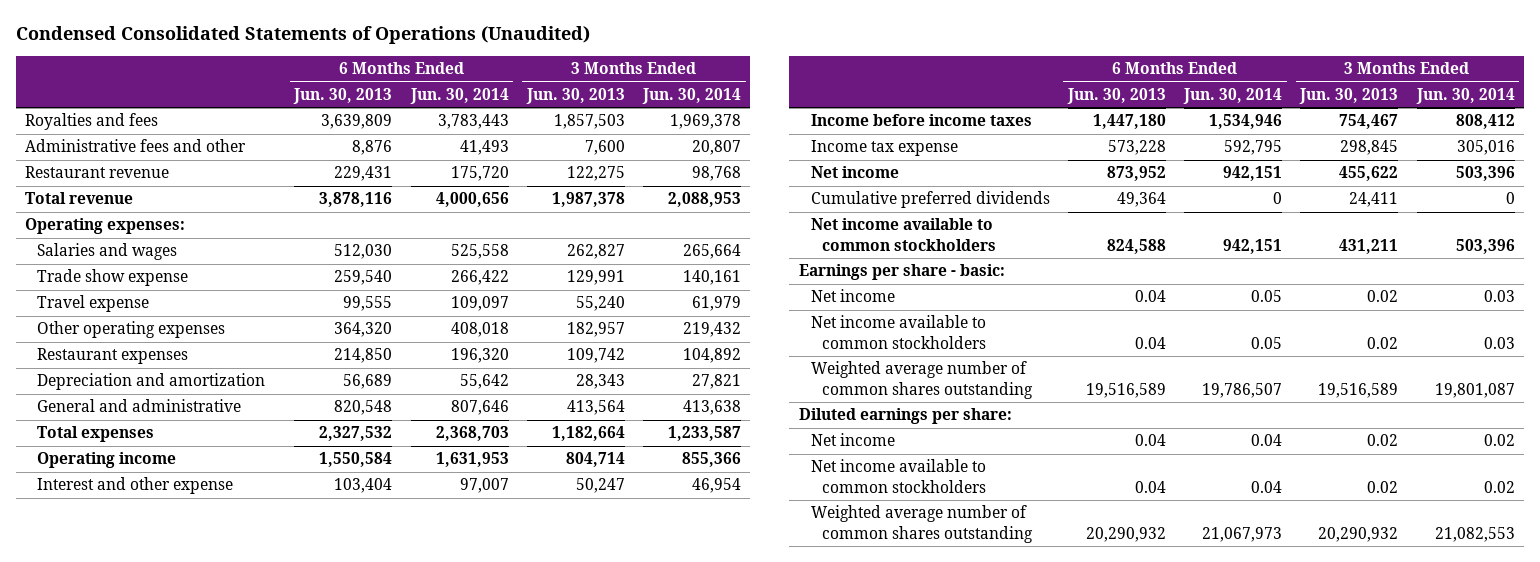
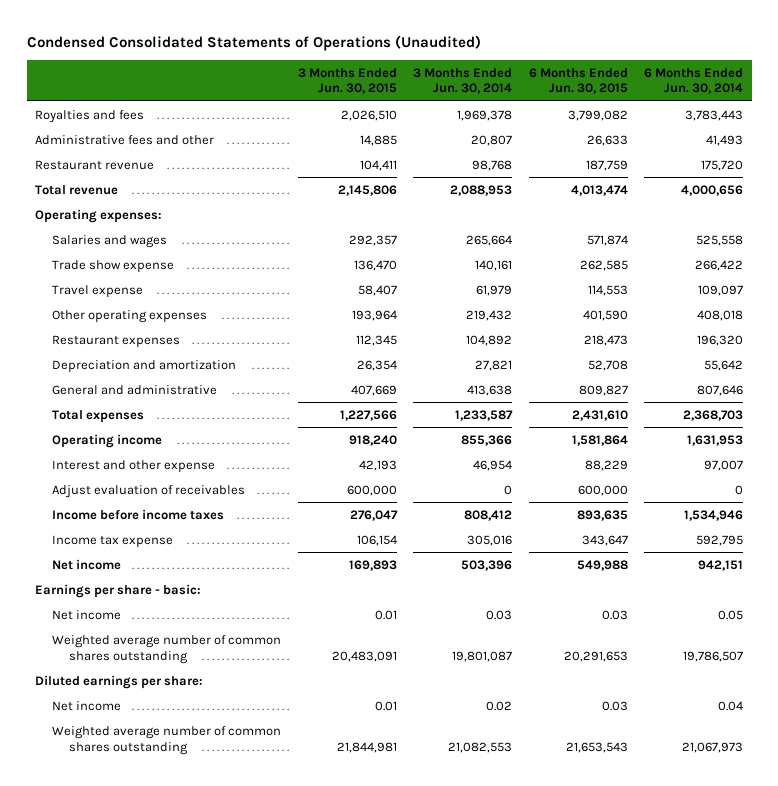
[293,88,393,105] Jun. 30, 2013 -> none
[525,88,625,105] Jun. 30, 2013 -> none
none -> [297,67,397,95] 3 Months Ended Jun. 30, 2015
none -> [528,67,628,95] 6 Months Ended Jun. 30, 2015
none -> [52,484,246,498] Adjust evaluation of receivables
[810,191,1050,209] Cumulative preferred dividends -> none
[810,218,997,251] Net income available to common stockholders -> none
[810,315,987,349] Net income available to common stockholders -> none
[810,459,987,493] Net income available to common stockholders -> none

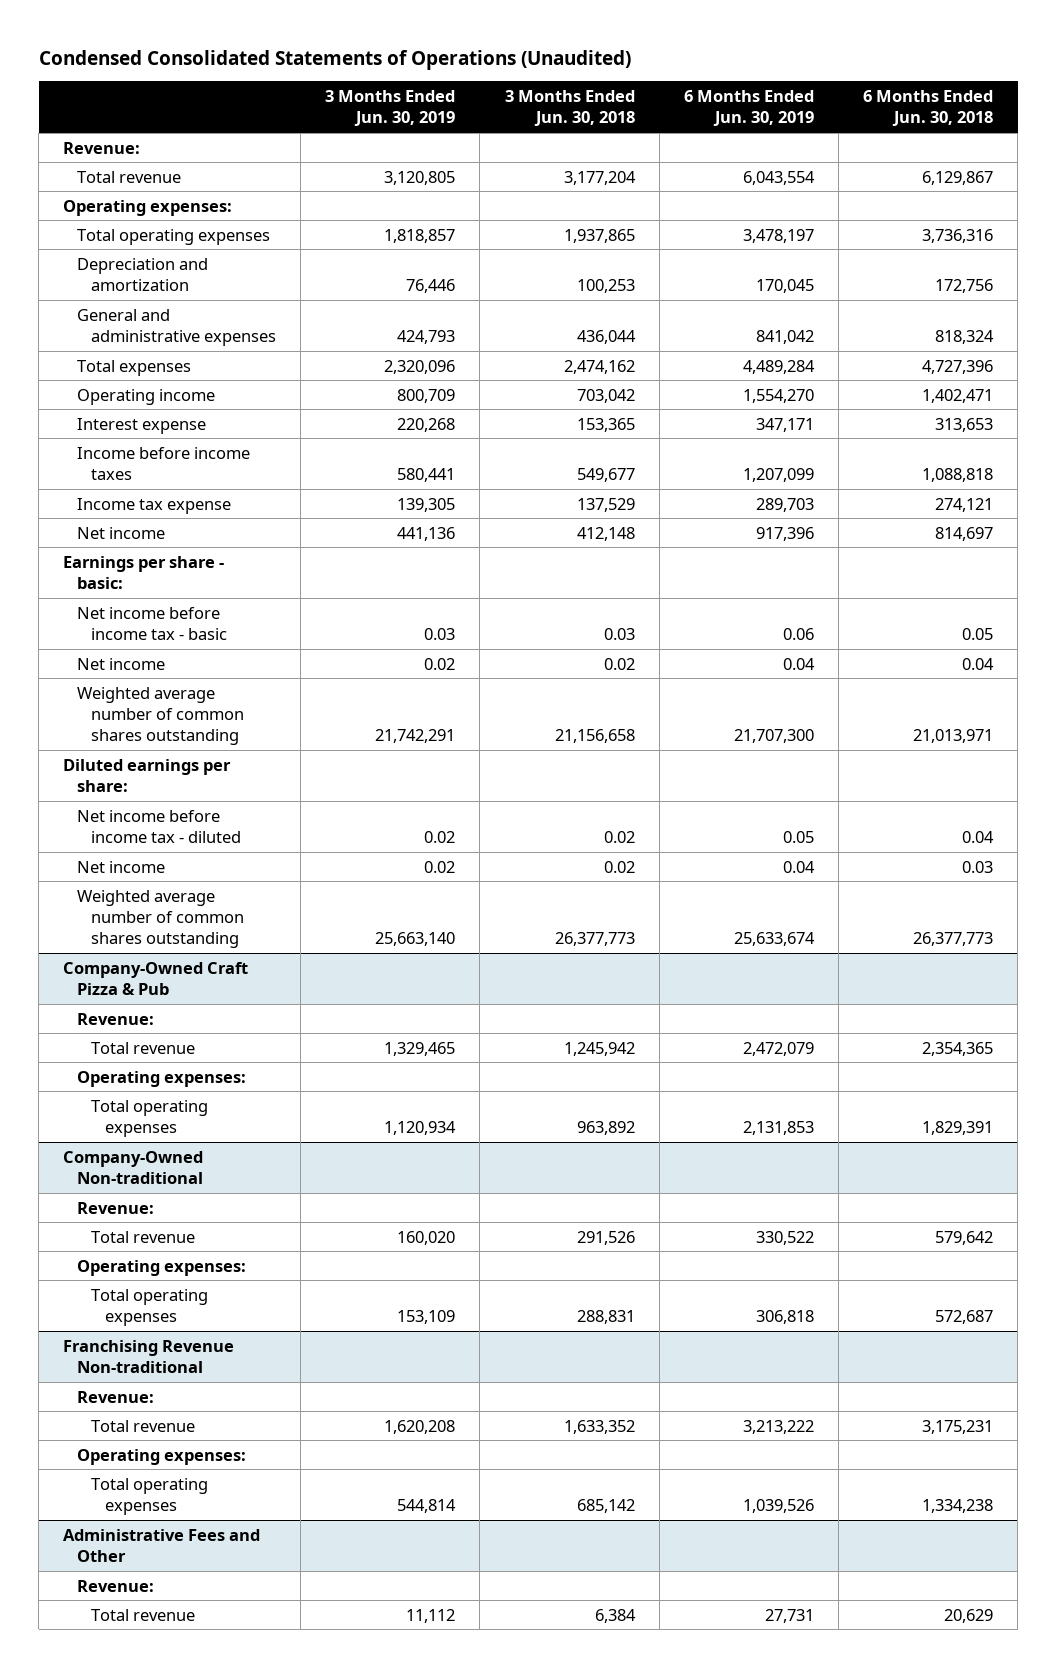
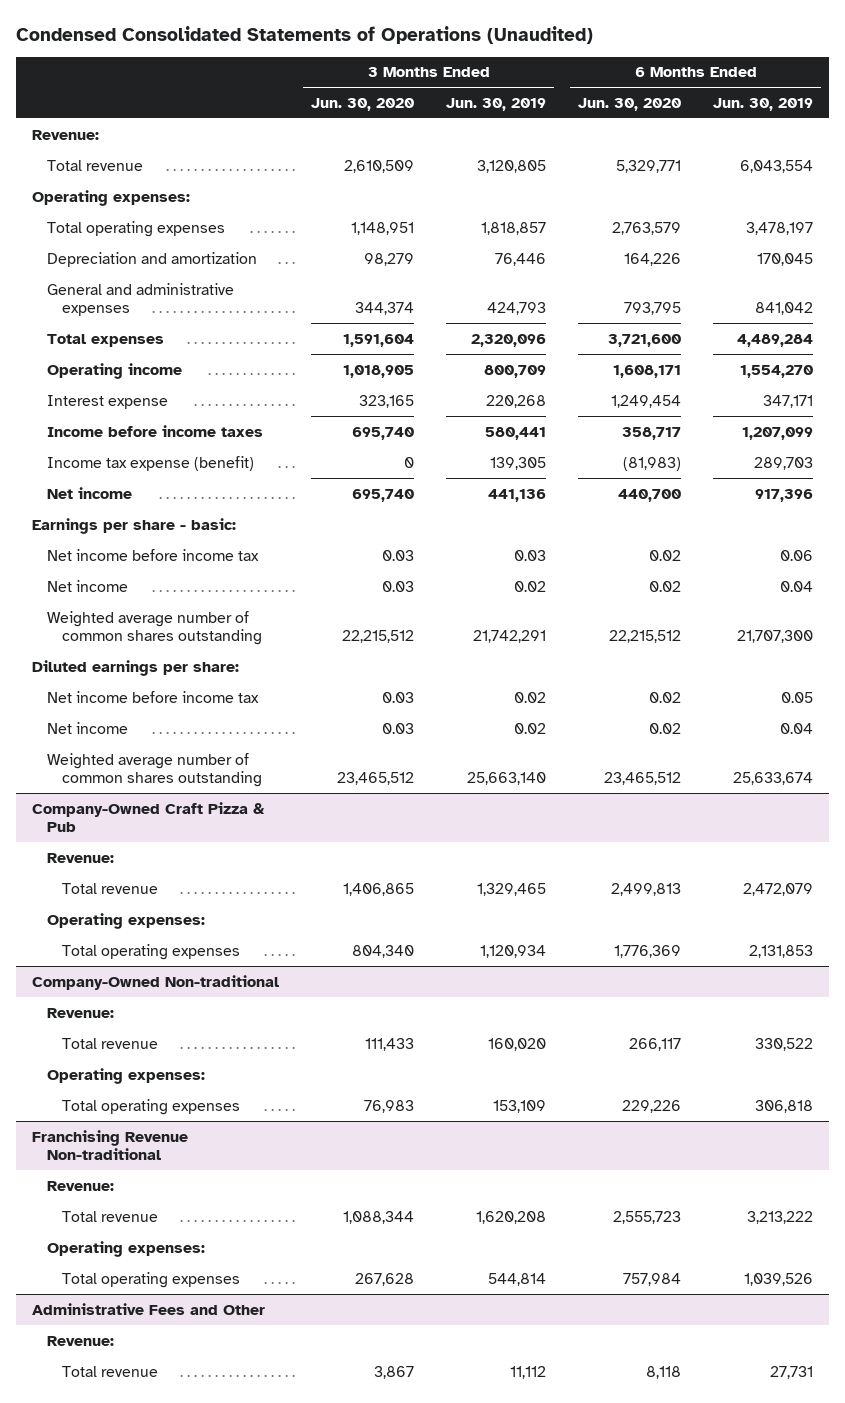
[504,89,635,127] 3 Months Ended Jun. 30, 2018 -> none
[863,89,994,127] 6 Months Ended Jun. 30, 2018 -> none
none -> [310,98,414,112] Jun. 30, 2020
none -> [578,98,682,112] Jun. 30, 2020
[77,497,232,514] Income tax expense -> [47,455,255,471] Income tax expense (benefit)
[77,606,228,641] Net income before income tax - basic -> [47,548,260,561] Net income before income tax
[77,809,242,844] Net income before income tax - diluted -> [47,690,260,703] Net income before income tax

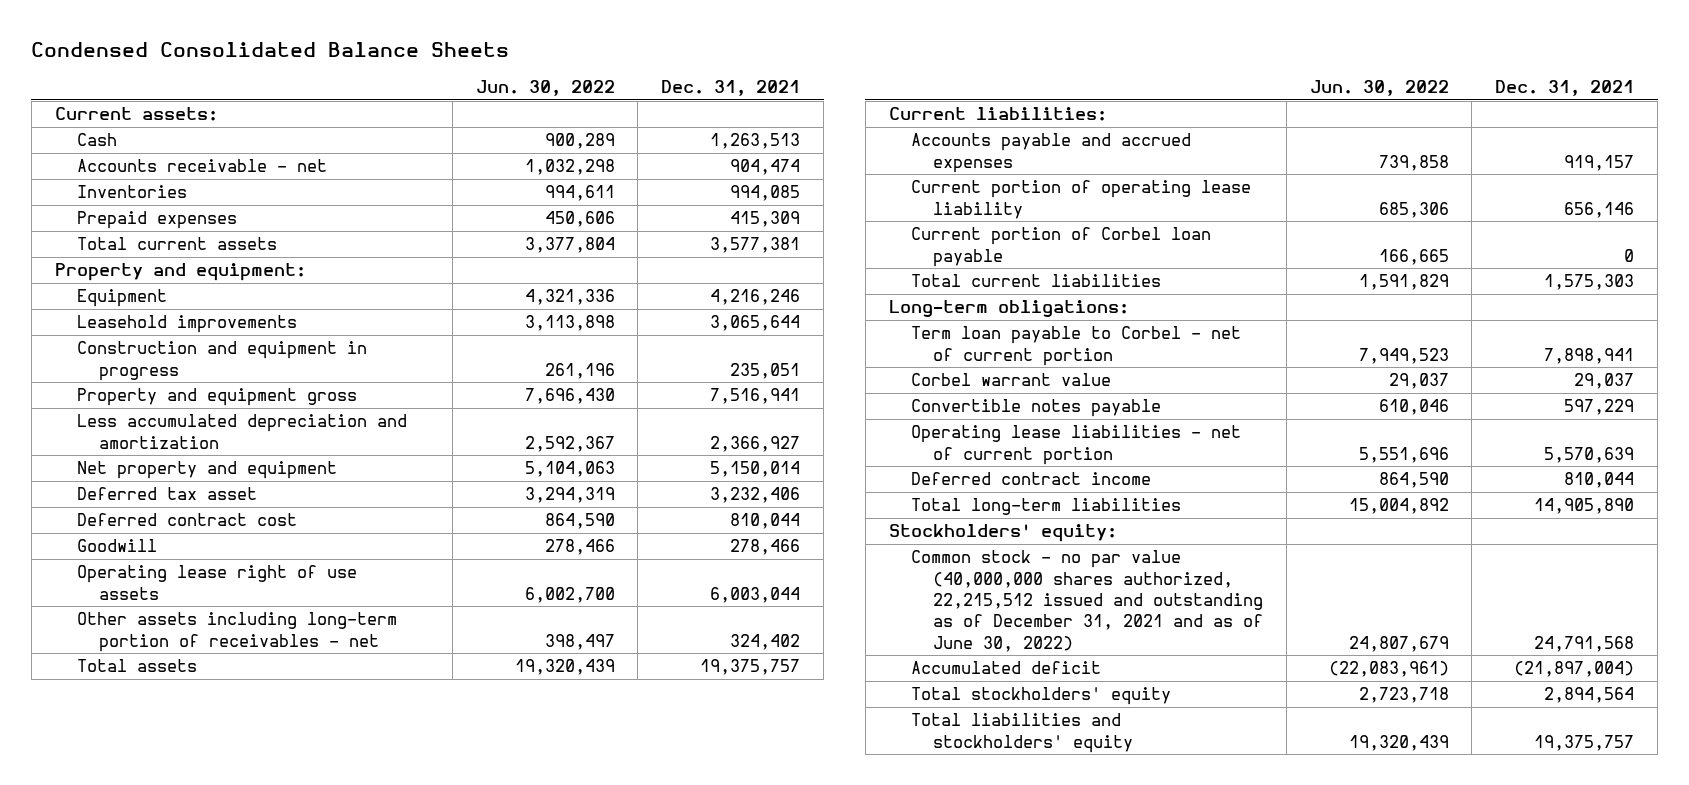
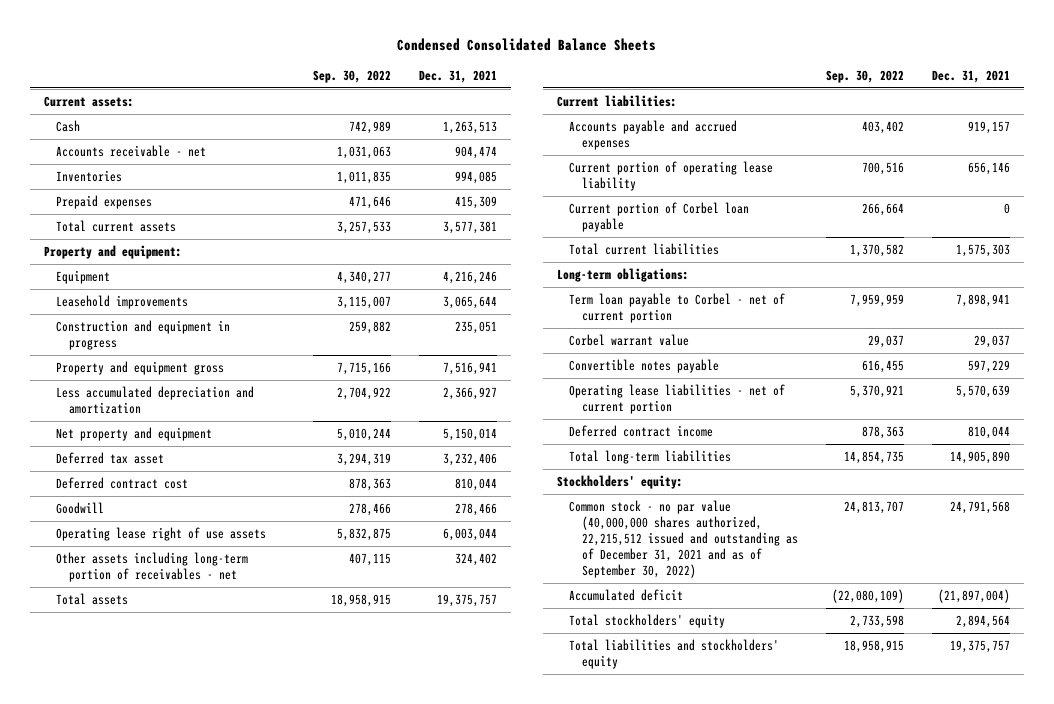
[475,80,615,97] Jun. 30, 2022 -> none
none -> [312,69,391,83] Sep. 30, 2022
[910,550,1263,652] Common stock - no par value (40,000,000 shares authorized, 22,215,512 issued and outstanding as of December 31, 2021 and as of June 30, 2022) -> [569,500,798,578] Common stock - no par value (40,000,000 shares authorized, 22,215,512 issued and outstanding as of December 31, 2021 and as of September 30, 2022)

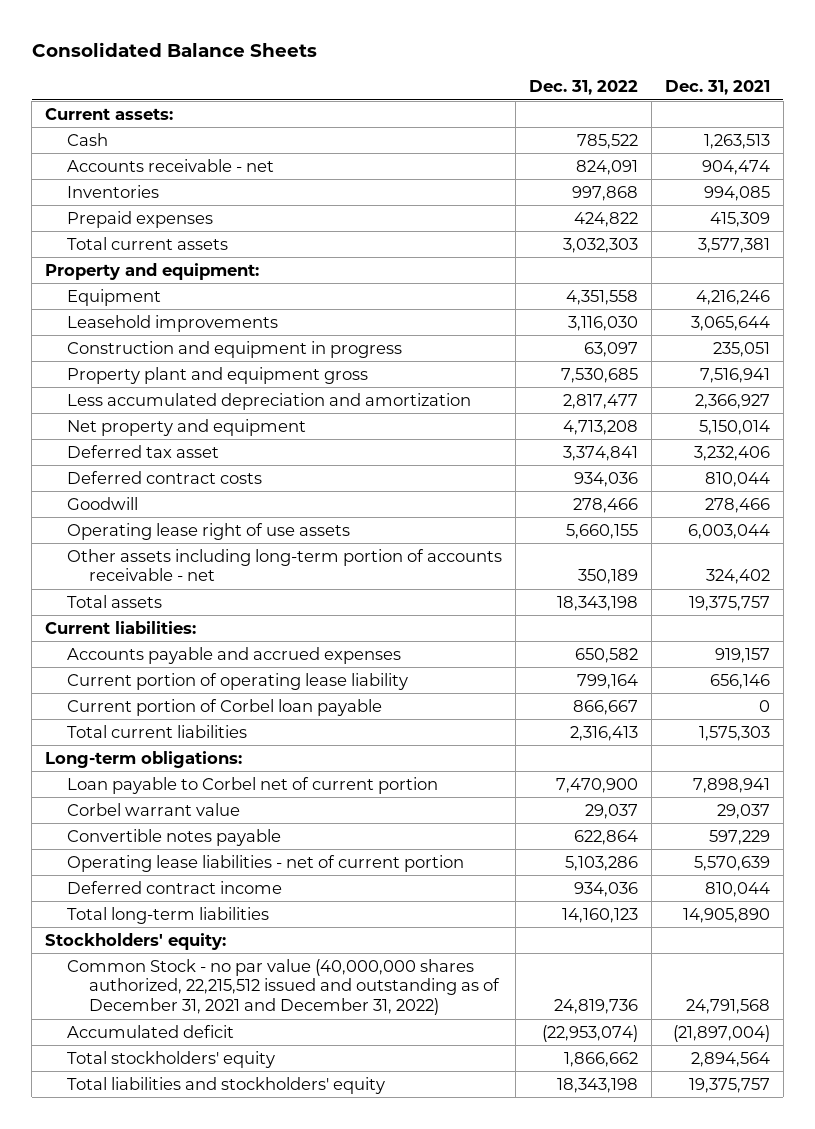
[397,37,657,51] Condensed Consolidated Balance Sheets -> [31,42,317,58] Consolidated Balance Sheets
[312,69,391,83] Sep. 30, 2022 -> none
none -> [529,80,639,96] Dec. 31, 2022
[56,361,225,376] Property and equipment gross -> [67,366,369,384] Property plant and equipment gross
[56,477,189,490] Deferred contract cost -> [67,470,263,484] Deferred contract costs
[56,552,249,582] Other assets including long-term portion of receivables - net -> [67,548,503,582] Other assets including long-term portion of accounts receivable - net
[569,293,786,323] Term loan payable to Corbel - net of current portion -> [67,776,439,794] Loan payable to Corbel net of current portion
[569,500,798,578] Common stock - no par value (40,000,000 shares authorized, 22,215,512 issued and outstanding as of December 31, 2021 and as of September 30, 2022) -> [67,958,501,1016] Common Stock - no par value (40,000,000 shares authorized, 22,215,512 issued and outstanding as of December 31, 2021 and December 31, 2022)

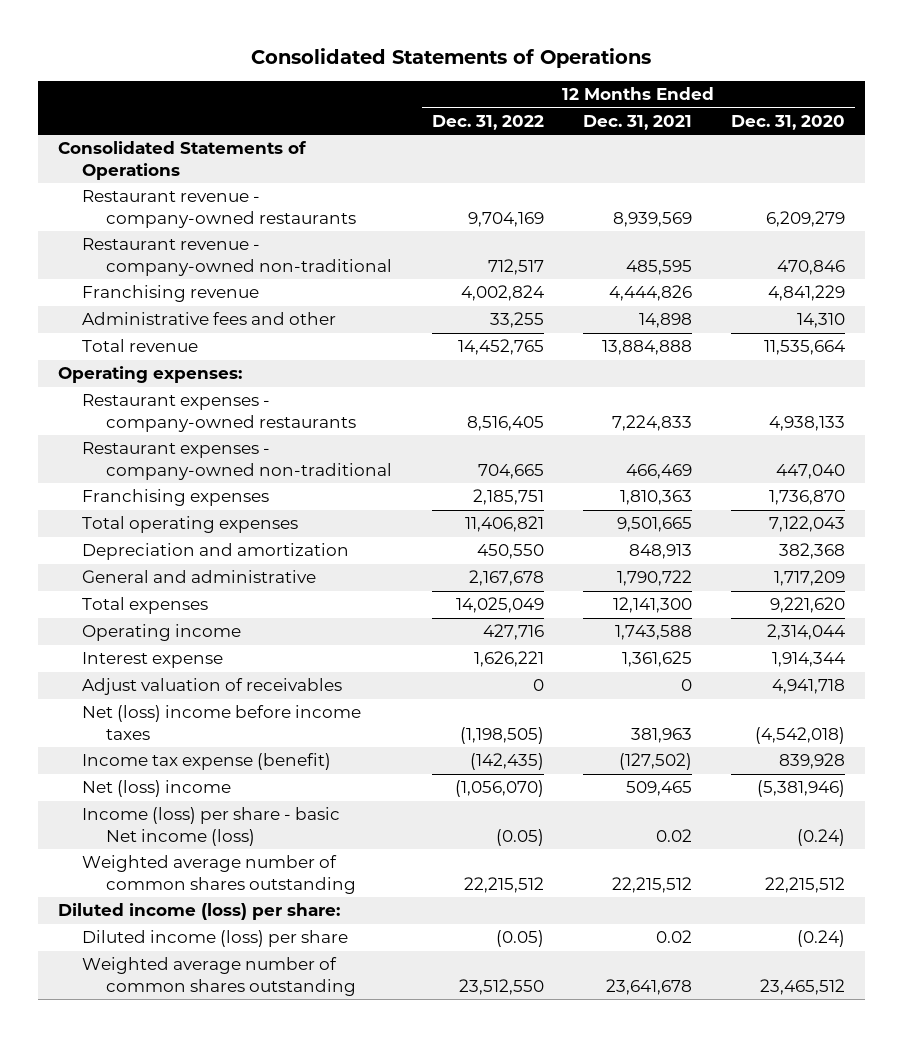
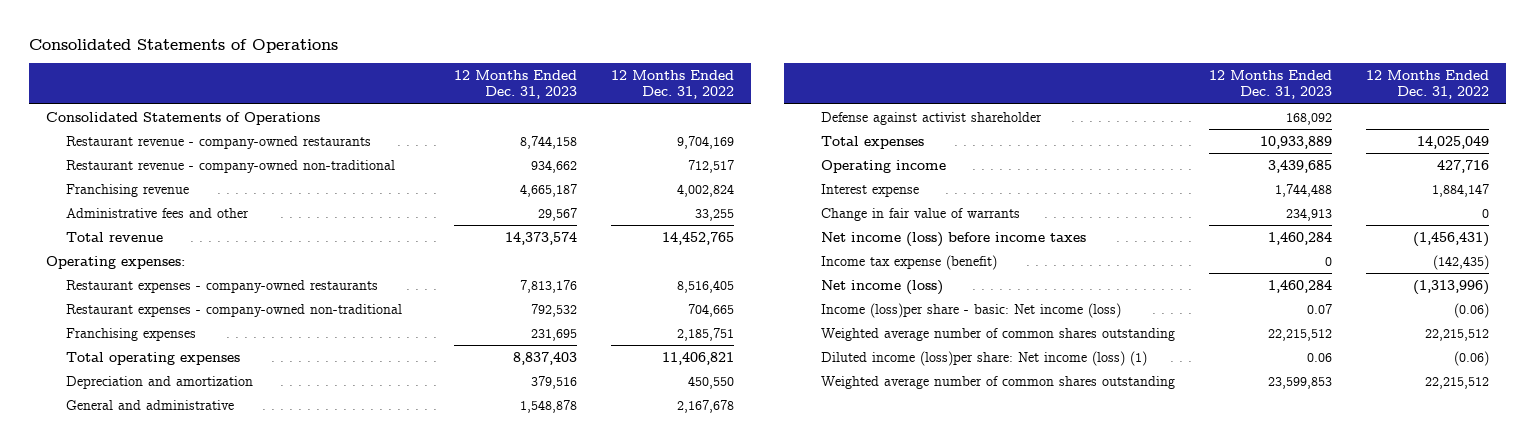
[582,114,692,130] Dec. 31, 2021 -> none
[731,114,846,130] Dec. 31, 2020 -> none
none -> [453,70,577,100] 12 Months Ended Dec. 31, 2023
none -> [820,111,1042,125] Defense against activist shareholder
[81,678,342,696] Adjust valuation of receivables -> none
[473,651,544,668] 1,626,221 -> [1432,183,1490,197] 1,884,147
none -> [820,207,1020,221] Change in fair value of warrants
[81,705,361,740] Net (loss) income before income taxes -> [820,231,1086,247] Net income (loss) before income taxes
[459,726,544,744] (1,198,505) -> [1413,231,1490,247] (1,456,431)
[81,780,231,798] Net (loss) income -> [820,279,943,295] Net income (loss)
[454,780,544,798] (1,056,070) -> [1413,279,1490,295] (1,313,996)
[81,807,340,846] Income (loss) per share - basic Net income (loss) -> [820,302,1121,318] Income (loss)per share - basic: Net income (loss)
[495,828,544,846] (0.05) -> [1454,302,1490,318] (0.06)
[57,903,340,921] Diluted income (loss) per share: -> none
[81,930,348,948] Diluted income (loss) per share -> [820,350,1147,366] Diluted income (loss)per share: Net income (loss) (1)
[495,930,544,948] (0.05) -> [1454,350,1490,366] (0.06)
[458,978,544,995] 23,512,550 -> [1425,376,1490,389] 22,215,512

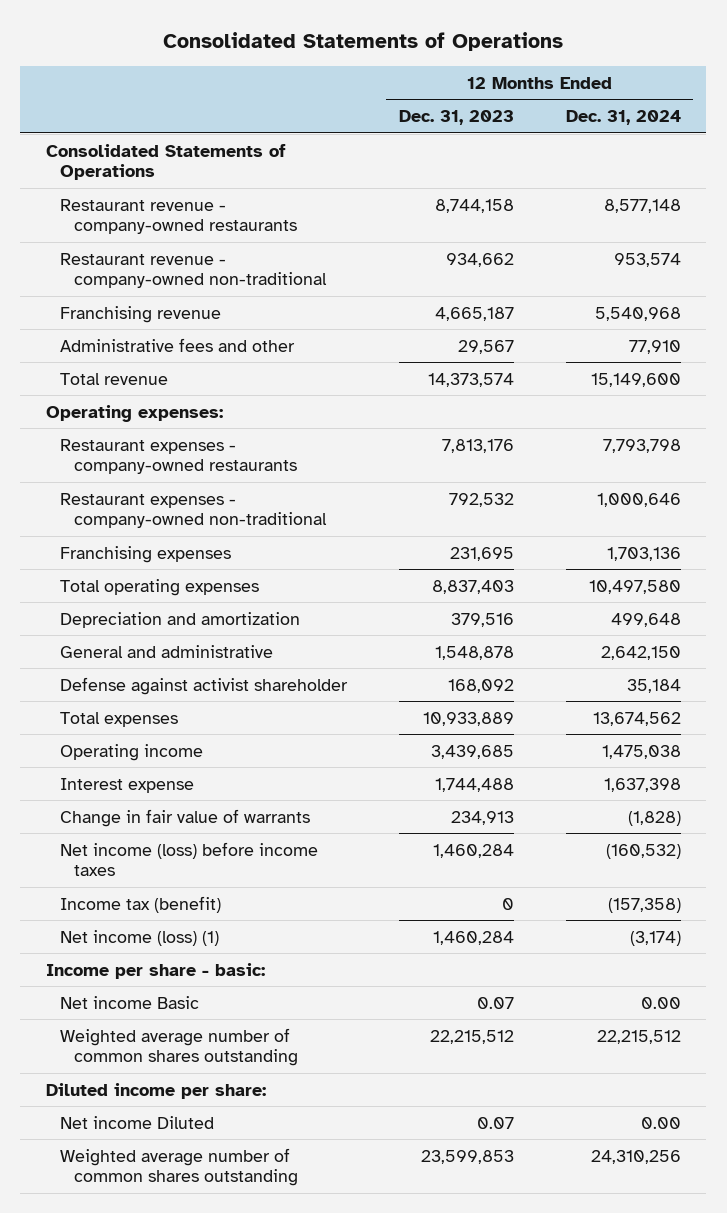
[610,70,734,100] 12 Months Ended Dec. 31, 2022 -> none
none -> [565,109,681,125] Dec. 31, 2024
[820,254,997,270] Income tax expense (benefit) -> [59,895,221,913] Income tax (benefit)
[820,279,943,295] Net income (loss) -> [59,929,219,946] Net income (loss) (1)
none -> [45,962,265,979] Income per share - basic:
[820,302,1121,318] Income (loss)per share - basic: Net income (loss) -> [59,995,199,1009] Net income Basic
none -> [45,1082,266,1099] Diluted income per share:
[820,350,1147,366] Diluted income (loss)per share: Net income (loss) (1) -> [59,1115,214,1129] Net income Diluted
[1307,352,1333,362] 0.06 -> [476,1116,514,1129] 0.07

